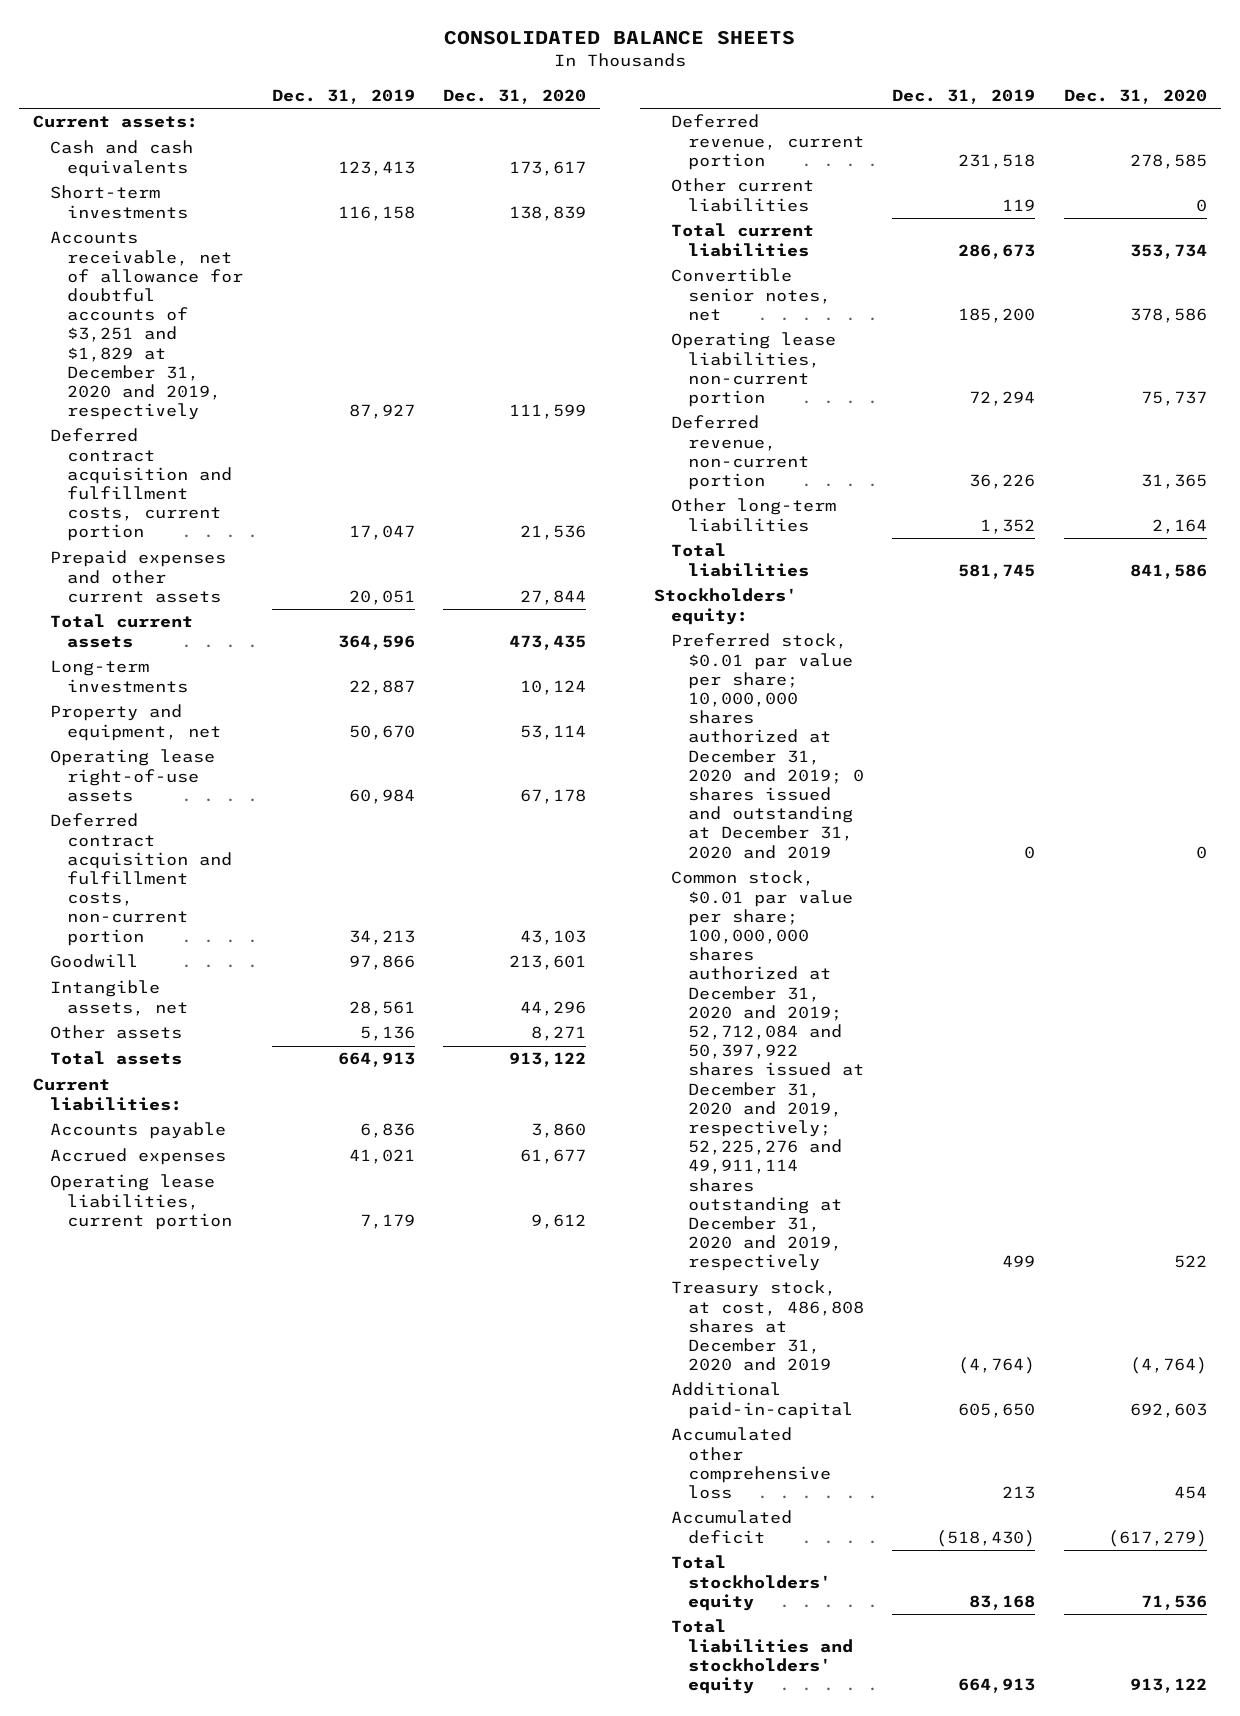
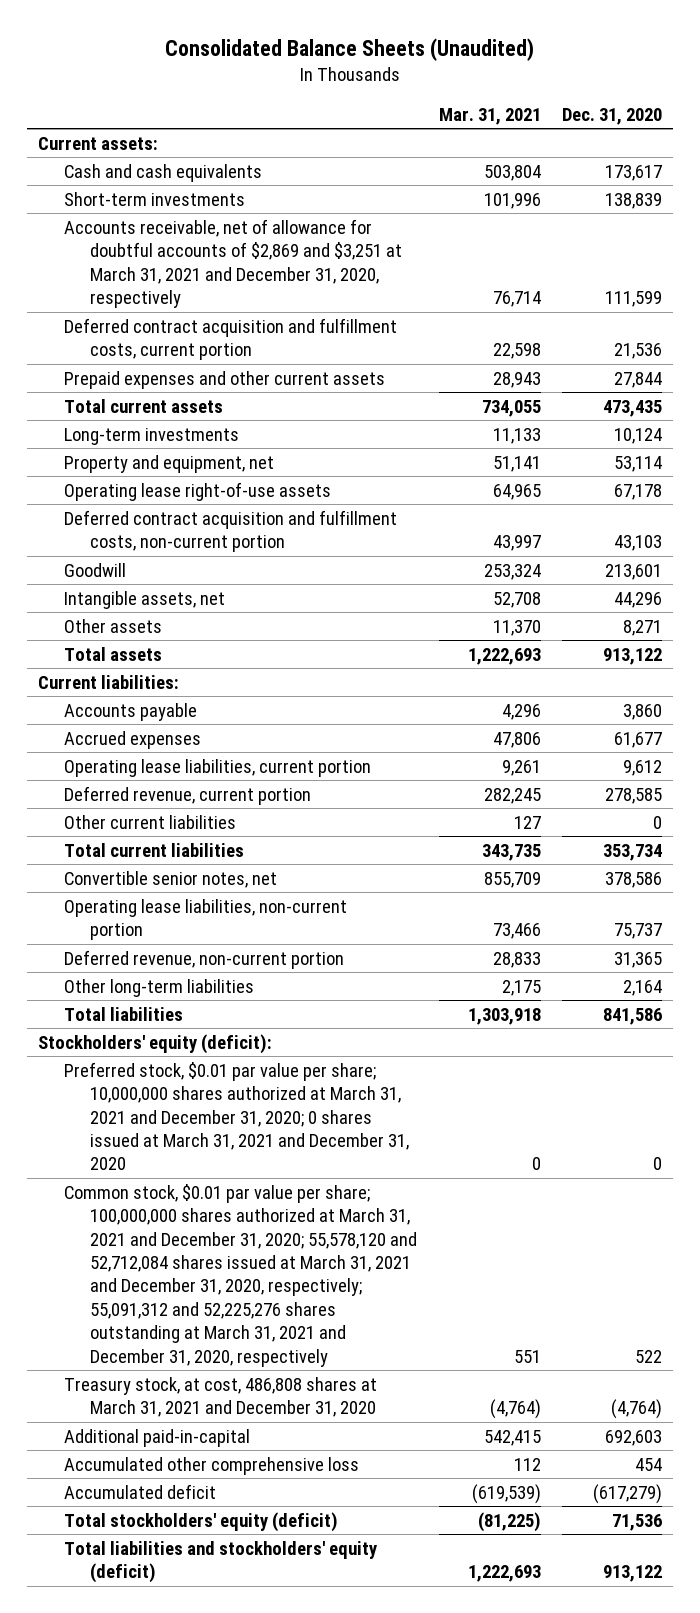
[443,30,795,46] CONSOLIDATED BALANCE SHEETS -> [165,38,535,62] Consolidated Balance Sheets (Unaudited)
[271,88,415,104] Dec. 31, 2019 -> none
none -> [438,107,541,125] Mar. 31, 2021
[50,231,244,421] Accounts receivable, net of allowance for doubtful accounts of $3,251 and $1,829 at December 31, 2020 and 2019, respectively -> [64,218,403,309] Accounts receivable, net of allowance for doubtful accounts of $2,869 and $3,251 at March 31, 2021 and December 31, 2020, respectively
[654,588,798,625] Stockholders' equity: -> [38,1033,273,1054] Stockholders' equity (deficit):
[671,633,865,859] Preferred stock, $0.01 par value per share; 10,000,000 shares authorized at December 31, 2020 and 2019; 0 shares issued and outstanding at December 31, 2020 and 2019 -> [64,1061,410,1171] Preferred stock, $0.01 par value per share; 10,000,000 shares authorized at March 31, 2021 and December 31, 2020; 0 shares issued at March 31, 2021 and December 31, 2020
[671,870,865,1272] Common stock, $0.01 par value per share; 100,000,000 shares authorized at December 31, 2020 and 2019; 52,712,084 and 50,397,922 shares issued at December 31, 2020 and 2019, respectively; 52,225,276 and 49,911,114 shares outstanding at December 31, 2020 and 2019, respectively -> [64,1183,418,1367] Common stock, $0.01 par value per share; 100,000,000 shares authorized at March 31, 2021 and December 31, 2020; 55,578,120 and 52,712,084 shares issued at March 31, 2021 and December 31, 2020, respectively; 55,091,312 and 52,225,276 shares outstanding at March 31, 2021 and December 31, 2020, respectively
[671,1280,865,1372] Treasury stock, at cost, 486,808 shares at December 31, 2020 and 2019 -> [64,1376,378,1418] Treasury stock, at cost, 486,808 shares at March 31, 2021 and December 31, 2020
[671,1555,832,1611] Total stockholders' equity -> [64,1511,339,1532] Total stockholders' equity (deficit)
[671,1619,854,1695] Total liabilities and stockholders' equity -> [64,1540,378,1584] Total liabilities and stockholders' equity (deficit)

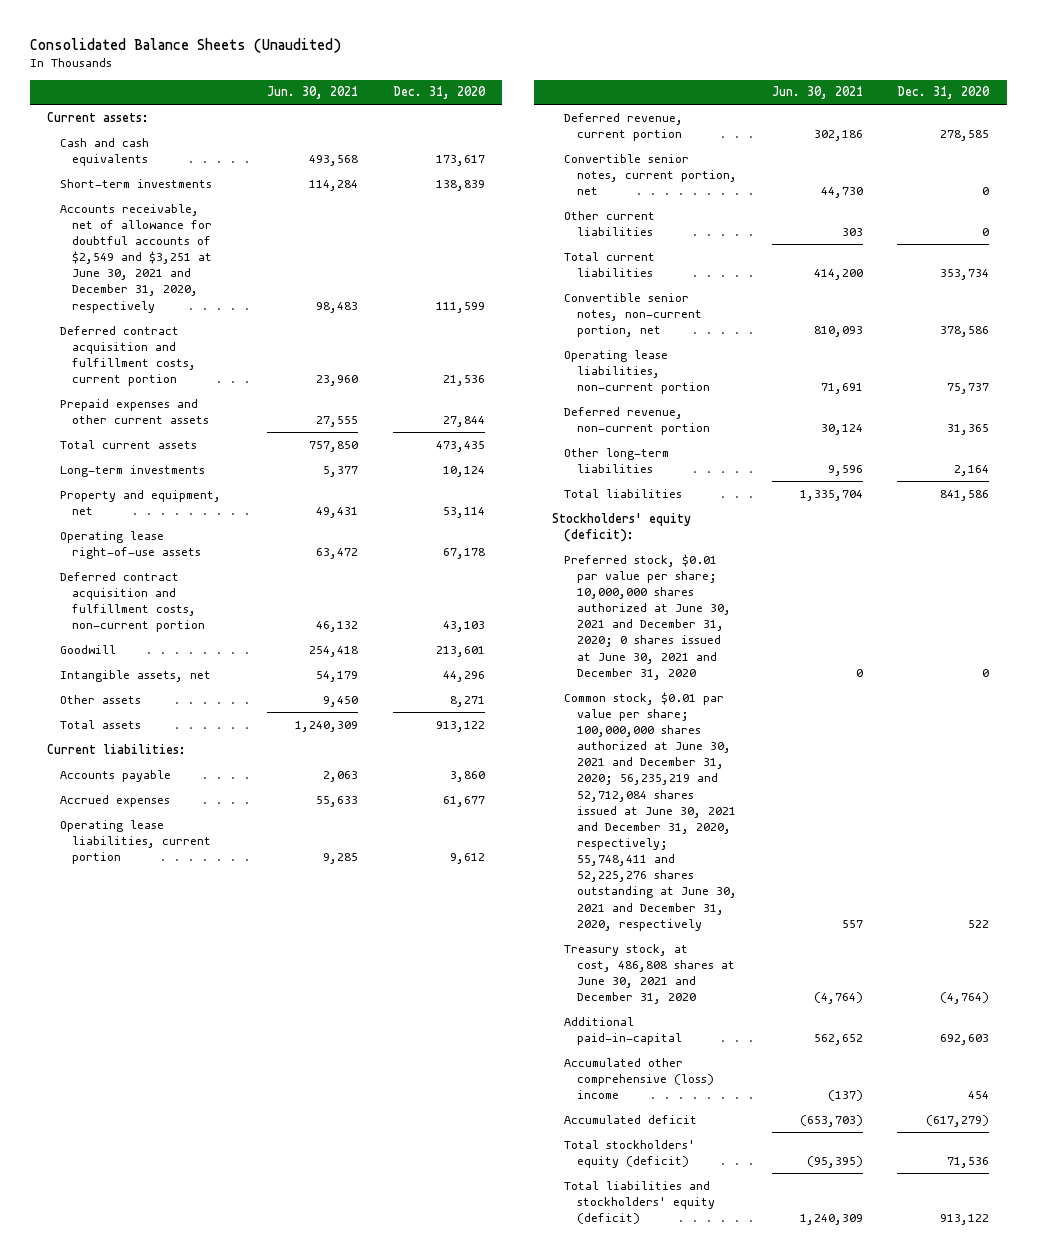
[438,107,541,125] Mar. 31, 2021 -> none
none -> [267,86,359,100] Jun. 30, 2021
[64,218,403,309] Accounts receivable, net of allowance for doubtful accounts of $2,869 and $3,251 at March 31, 2021 and December 31, 2020, respectively -> [59,203,213,313] Accounts receivable, net of allowance for doubtful accounts of $2,549 and $3,251 at June 30, 2021 and December 31, 2020, respectively
none -> [564,153,737,196] Convertible senior notes, current portion, net
[64,870,278,888] Convertible senior notes, net -> [564,292,702,338] Convertible senior notes, non-current portion, net
[64,1061,410,1171] Preferred stock, $0.01 par value per share; 10,000,000 shares authorized at March 31, 2021 and December 31, 2020; 0 shares issued at March 31, 2021 and December 31, 2020 -> [564,553,731,680] Preferred stock, $0.01 par value per share; 10,000,000 shares authorized at June 30, 2021 and December 31, 2020; 0 shares issued at June 30, 2021 and December 31, 2020
[64,1183,418,1367] Common stock, $0.01 par value per share; 100,000,000 shares authorized at March 31, 2021 and December 31, 2020; 55,578,120 and 52,712,084 shares issued at March 31, 2021 and December 31, 2020, respectively; 55,091,312 and 52,225,276 shares outstanding at March 31, 2021 and December 31, 2020, respectively -> [564,691,737,931] Common stock, $0.01 par value per share; 100,000,000 shares authorized at June 30, 2021 and December 31, 2020; 56,235,219 and 52,712,084 shares issued at June 30, 2021 and December 31, 2020, respectively; 55,748,411 and 52,225,276 shares outstanding at June 30, 2021 and December 31, 2020, respectively
[64,1376,378,1418] Treasury stock, at cost, 486,808 shares at March 31, 2021 and December 31, 2020 -> [564,943,735,1005] Treasury stock, at cost, 486,808 shares at June 30, 2021 and December 31, 2020
[64,1456,360,1475] Accumulated other comprehensive loss -> [564,1057,714,1100] Accumulated other comprehensive (loss) income

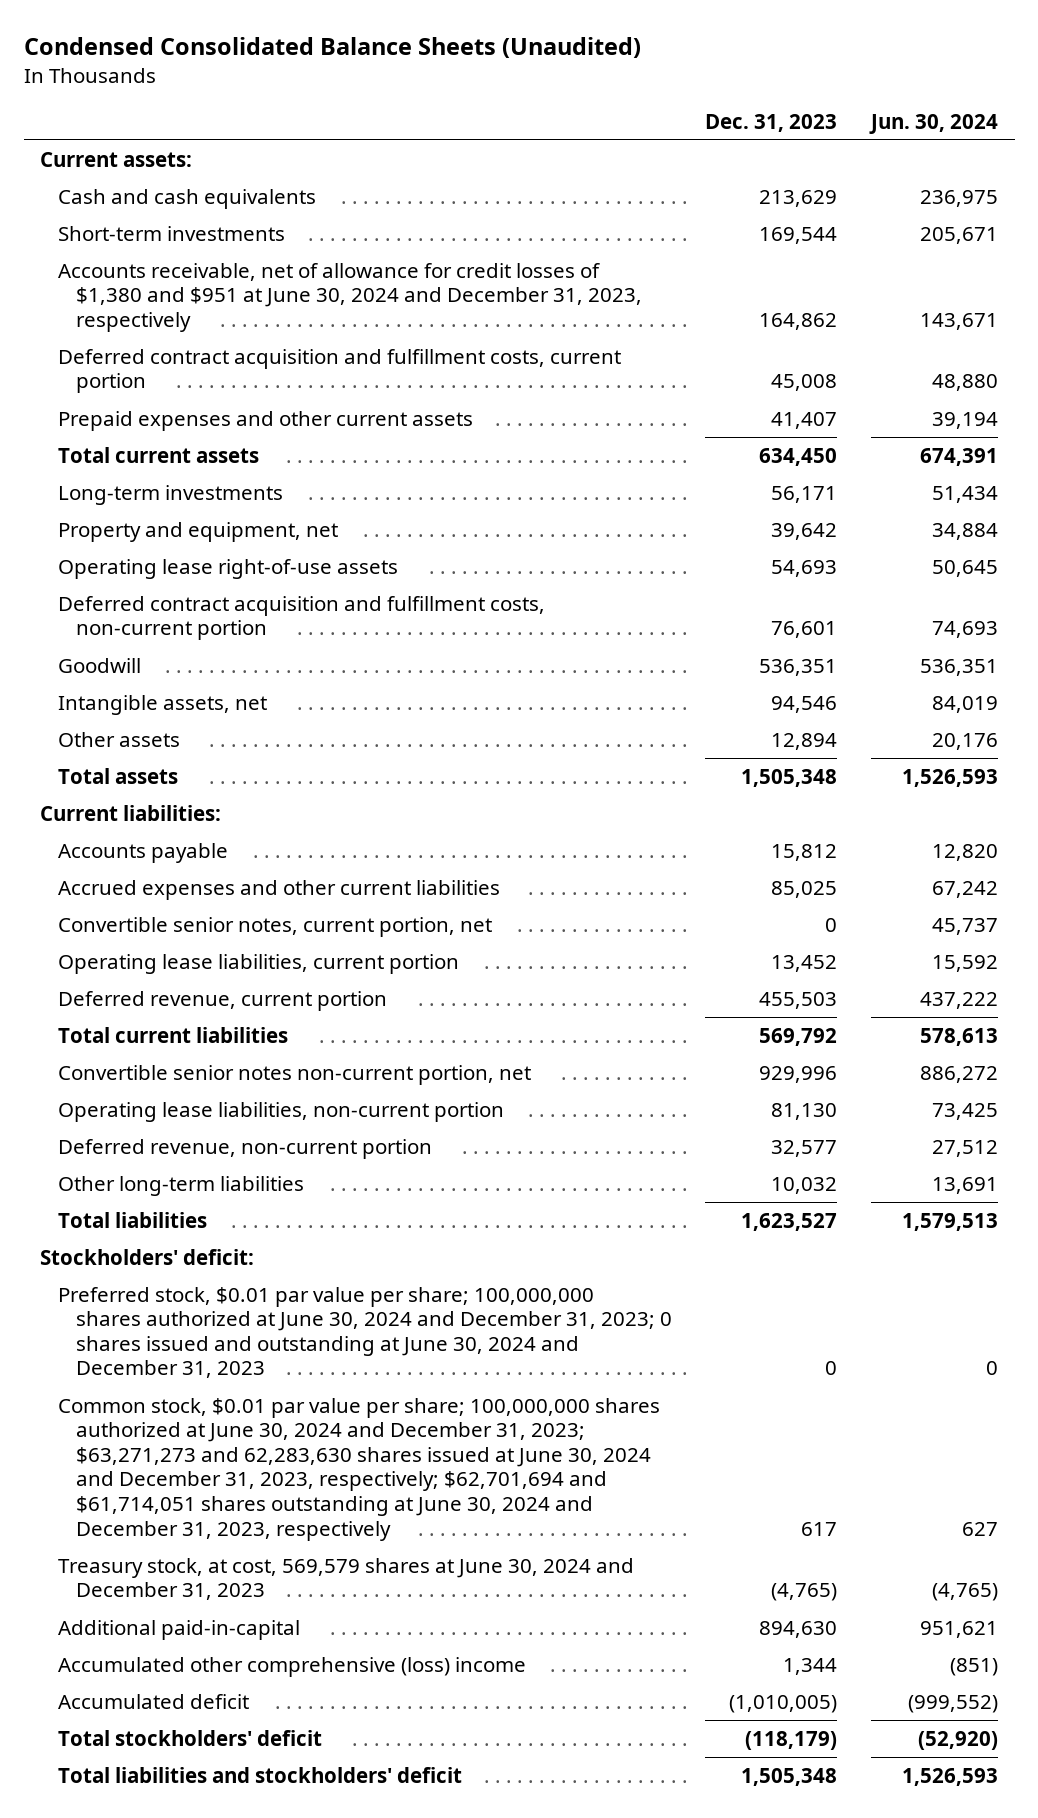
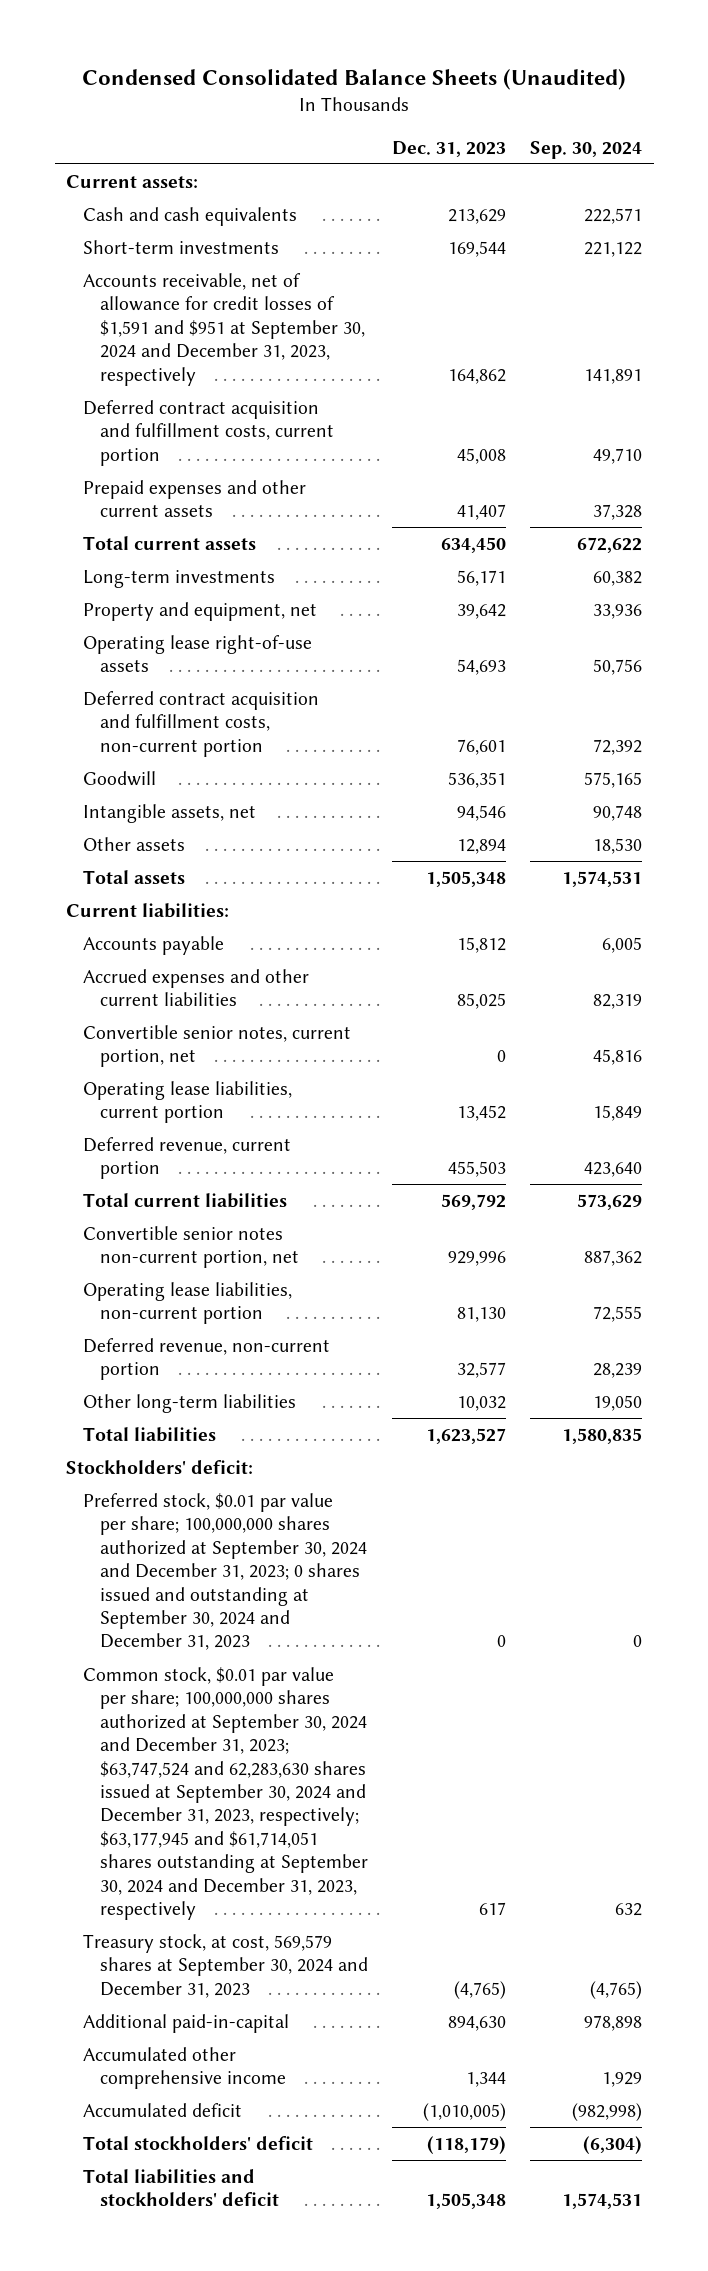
[868,113,998,134] Jun. 30, 2024 -> none
none -> [529,140,642,159] Sep. 30, 2024
[58,262,642,332] Accounts receivable, net of allowance for credit losses of $1,380 and $951 at June 30, 2024 and December 31, 2023, respectively -> [83,272,366,386] Accounts receivable, net of allowance for credit losses of $1,591 and $951 at September 30, 2024 and December 31, 2023, respectively
[58,1286,672,1379] Preferred stock, $0.01 par value per share; 100,000,000 shares authorized at June 30, 2024 and December 31, 2023; 0 shares issued and outstanding at June 30, 2024 and December 31, 2023 -> [83,1492,368,1651] Preferred stock, $0.01 par value per share; 100,000,000 shares authorized at September 30, 2024 and December 31, 2023; 0 shares issued and outstanding at September 30, 2024 and December 31, 2023
[58,1397,661,1541] Common stock, $0.01 par value per share; 100,000,000 shares authorized at June 30, 2024 and December 31, 2023; $63,271,273 and 62,283,630 shares issued at June 30, 2024 and December 31, 2023, respectively; $62,701,694 and $61,714,051 shares outstanding at June 30, 2024 and December 31, 2023, respectively -> [83,1666,369,1921] Common stock, $0.01 par value per share; 100,000,000 shares authorized at September 30, 2024 and December 31, 2023; $63,747,524 and 62,283,630 shares issued at September 30, 2024 and December 31, 2023, respectively; $63,177,945 and $61,714,051 shares outstanding at September 30, 2024 and December 31, 2023, respectively
[58,1557,635,1601] Treasury stock, at cost, 569,579 shares at June 30, 2024 and December 31, 2023 -> [83,1933,369,1998] Treasury stock, at cost, 569,579 shares at September 30, 2024 and December 31, 2023
[58,1656,527,1677] Accumulated other comprehensive (loss) income -> [83,2046,287,2090] Accumulated other comprehensive income

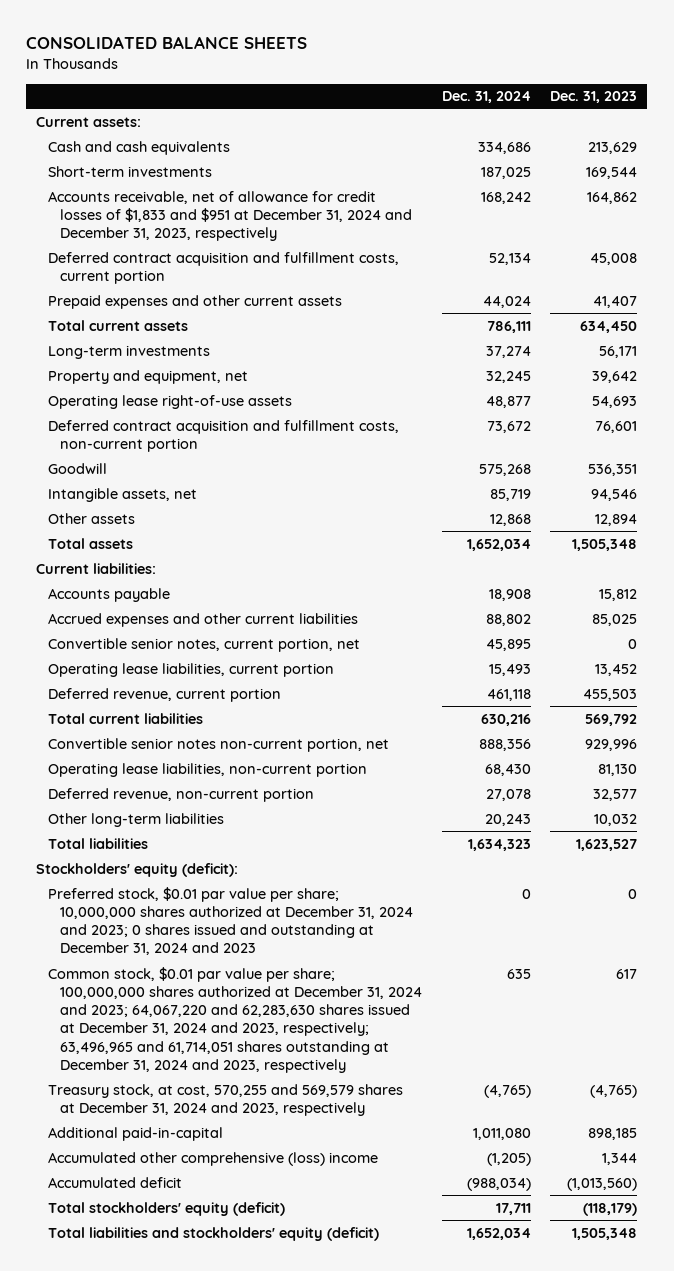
[82,69,627,91] Condensed Consolidated Balance Sheets (Unaudited) -> [26,36,308,50] CONSOLIDATED BALANCE SHEETS
[529,140,642,159] Sep. 30, 2024 -> none
none -> [441,91,531,104] Dec. 31, 2024
[83,272,366,386] Accounts receivable, net of allowance for credit losses of $1,591 and $951 at September 30, 2024 and December 31, 2023, respectively -> [48,190,412,242] Accounts receivable, net of allowance for credit losses of $1,833 and $951 at December 31, 2024 and December 31, 2023, respectively
[66,1459,254,1474] Stockholders' deficit: -> [36,862,239,877] Stockholders' equity (deficit):
[83,1492,368,1651] Preferred stock, $0.01 par value per share; 100,000,000 shares authorized at September 30, 2024 and December 31, 2023; 0 shares issued and outstanding at September 30, 2024 and December 31, 2023 -> [48,886,413,956] Preferred stock, $0.01 par value per share; 10,000,000 shares authorized at December 31, 2024 and 2023; 0 shares issued and outstanding at December 31, 2024 and 2023
[83,1666,369,1921] Common stock, $0.01 par value per share; 100,000,000 shares authorized at September 30, 2024 and December 31, 2023; $63,747,524 and 62,283,630 shares issued at September 30, 2024 and December 31, 2023, respectively; $63,177,945 and $61,714,051 shares outstanding at September 30, 2024 and December 31, 2023, respectively -> [48,966,422,1073] Common stock, $0.01 par value per share; 100,000,000 shares authorized at December 31, 2024 and 2023; 64,067,220 and 62,283,630 shares issued at December 31, 2024 and 2023, respectively; 63,496,965 and 61,714,051 shares outstanding at December 31, 2024 and 2023, respectively
[83,1933,369,1998] Treasury stock, at cost, 569,579 shares at September 30, 2024 and December 31, 2023 -> [48,1083,404,1116] Treasury stock, at cost, 570,255 and 569,579 shares at December 31, 2024 and 2023, respectively
[447,2015,506,2031] 894,630 -> [588,1127,638,1140] 898,185
[83,2046,287,2090] Accumulated other comprehensive income -> [48,1151,379,1166] Accumulated other comprehensive (loss) income
[422,2102,506,2121] (1,010,005) -> [567,1177,638,1191] (1,013,560)
[83,2135,314,2150] Total stockholders' deficit -> [48,1201,286,1216] Total stockholders' equity (deficit)
[83,2168,280,2207] Total liabilities and stockholders' deficit -> [48,1226,380,1241] Total liabilities and stockholders' equity (deficit)

